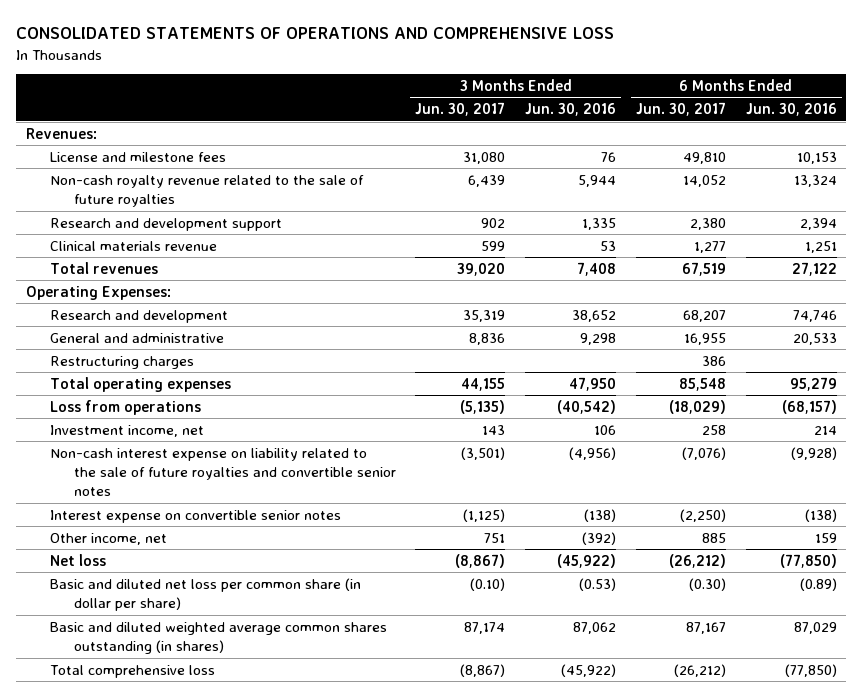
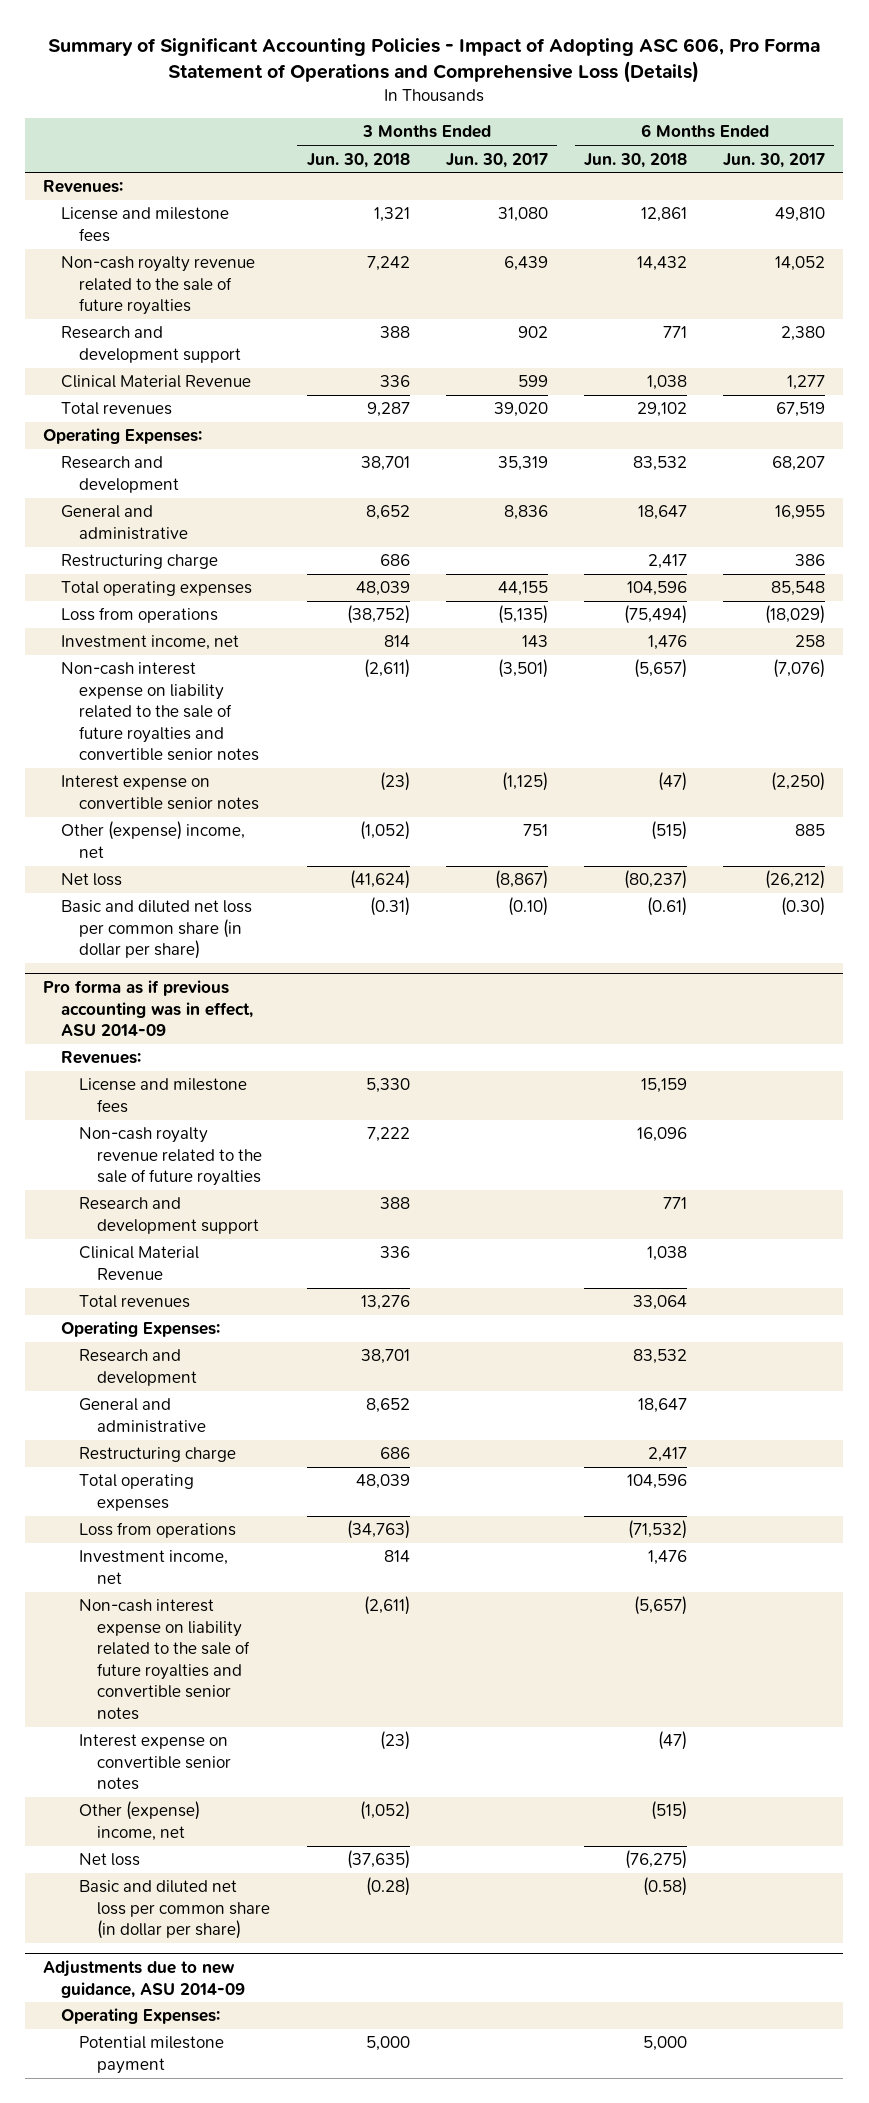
[16,27,615,40] CONSOLIDATED STATEMENTS OF OPERATIONS AND COMPREHENSIVE LOSS -> [48,37,821,84] Summary of Significant Accounting Policies - Impact of Adopting ASC 606, Pro Forma Statement of Operations and Comprehensive Loss (Details)
[525,103,617,117] Jun. 30, 2016 -> none
[745,103,837,117] Jun. 30, 2016 -> none
none -> [306,152,410,168] Jun. 30, 2018
none -> [583,152,687,168] Jun. 30, 2018
[49,240,217,251] Clinical materials revenue -> [61,375,252,389] Clinical Material Revenue
[49,355,194,369] Restructuring charges -> [61,554,219,570] Restructuring charge
[49,532,167,545] Other income, net -> [61,821,246,858] Other (expense) income, net
[49,621,387,654] Basic and diluted weighted average common shares outstanding (in shares) -> none
[49,664,215,678] Total comprehensive loss -> none
none -> [43,980,254,1037] Pro forma as if previous accounting was in effect, ASU 2014-09
none -> [61,1051,142,1065] Revenues:
none -> [79,1078,248,1113] License and milestone fees
none -> [79,1127,263,1187] Non-cash royalty revenue related to the sale of future royalties
none -> [79,1197,260,1234] Research and development support
none -> [79,1246,200,1280] Clinical Material Revenue
none -> [79,1295,191,1309] Total revenues
none -> [61,1321,221,1338] Operating Expenses:
none -> [79,1349,198,1386] Research and development
none -> [79,1398,207,1433] General and administrative
none -> [79,1447,237,1463] Restructuring charge
none -> [79,1474,195,1511] Total operating expenses
none -> [79,1522,237,1539] Loss from operations
none -> [79,1550,229,1584] Investment income, net
none -> [79,1599,251,1720] Non-cash interest expense on liability related to the sale of future royalties and convertible senior notes
none -> [79,1734,232,1791] Interest expense on convertible senior notes
none -> [79,1801,201,1841] Other (expense) income, net
none -> [79,1853,141,1867] Net loss
none -> [79,1880,271,1940] Basic and diluted net loss per common share (in dollar per share)
none -> [43,1960,246,1998] Adjustments due to new guidance, ASU 2014-09
none -> [61,2008,221,2025] Operating Expenses:
none -> [79,2036,225,2074] Potential milestone payment

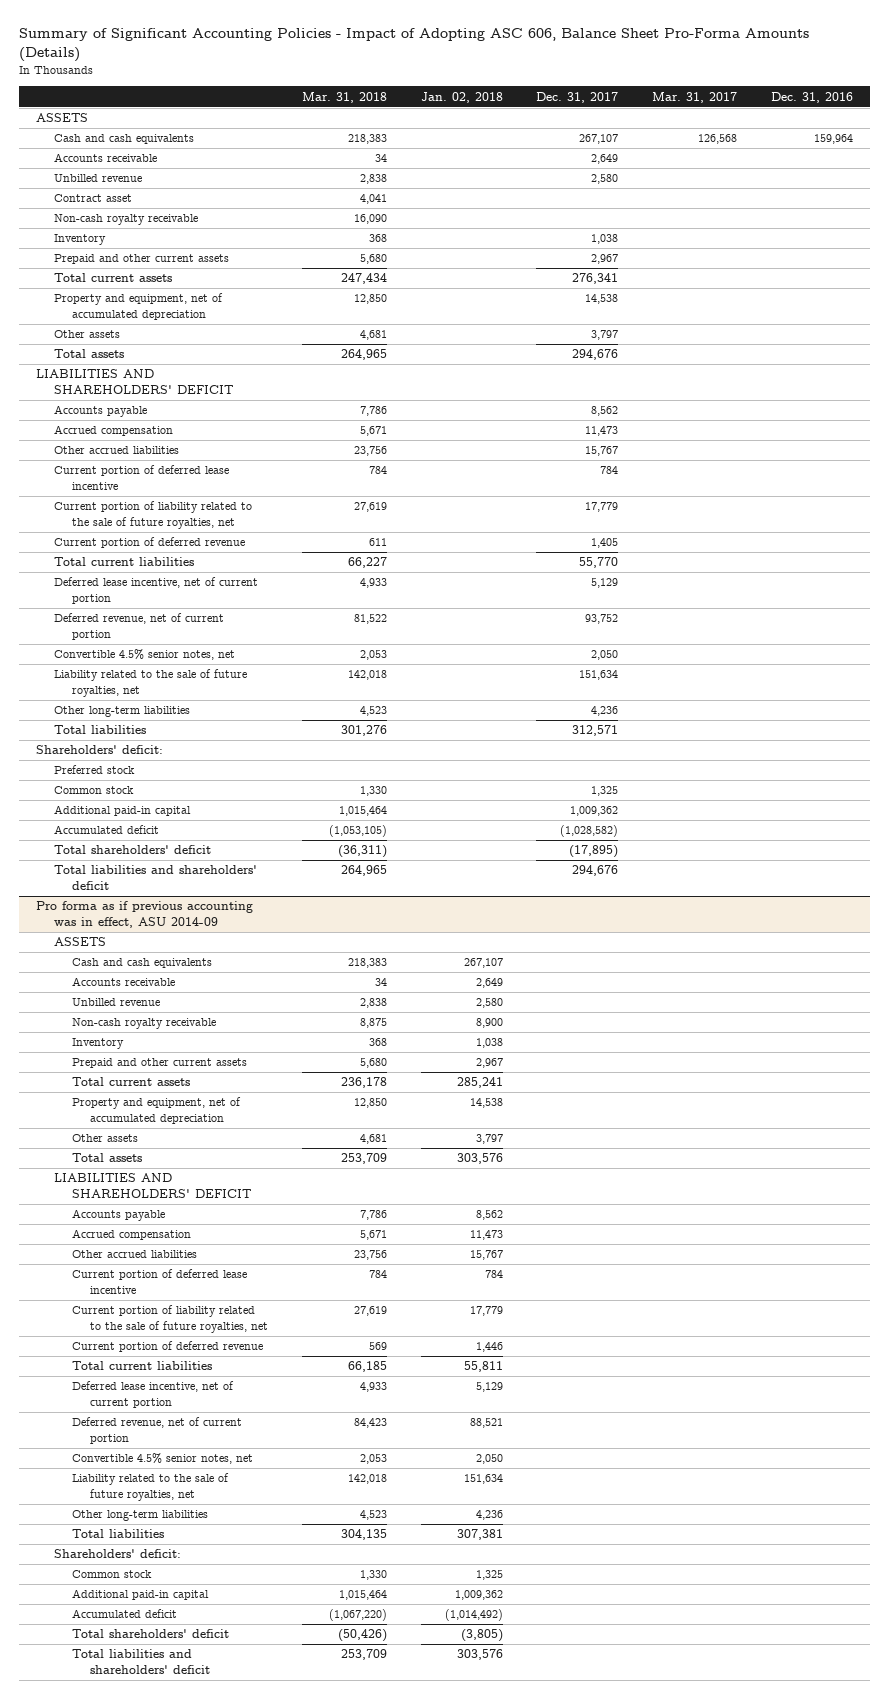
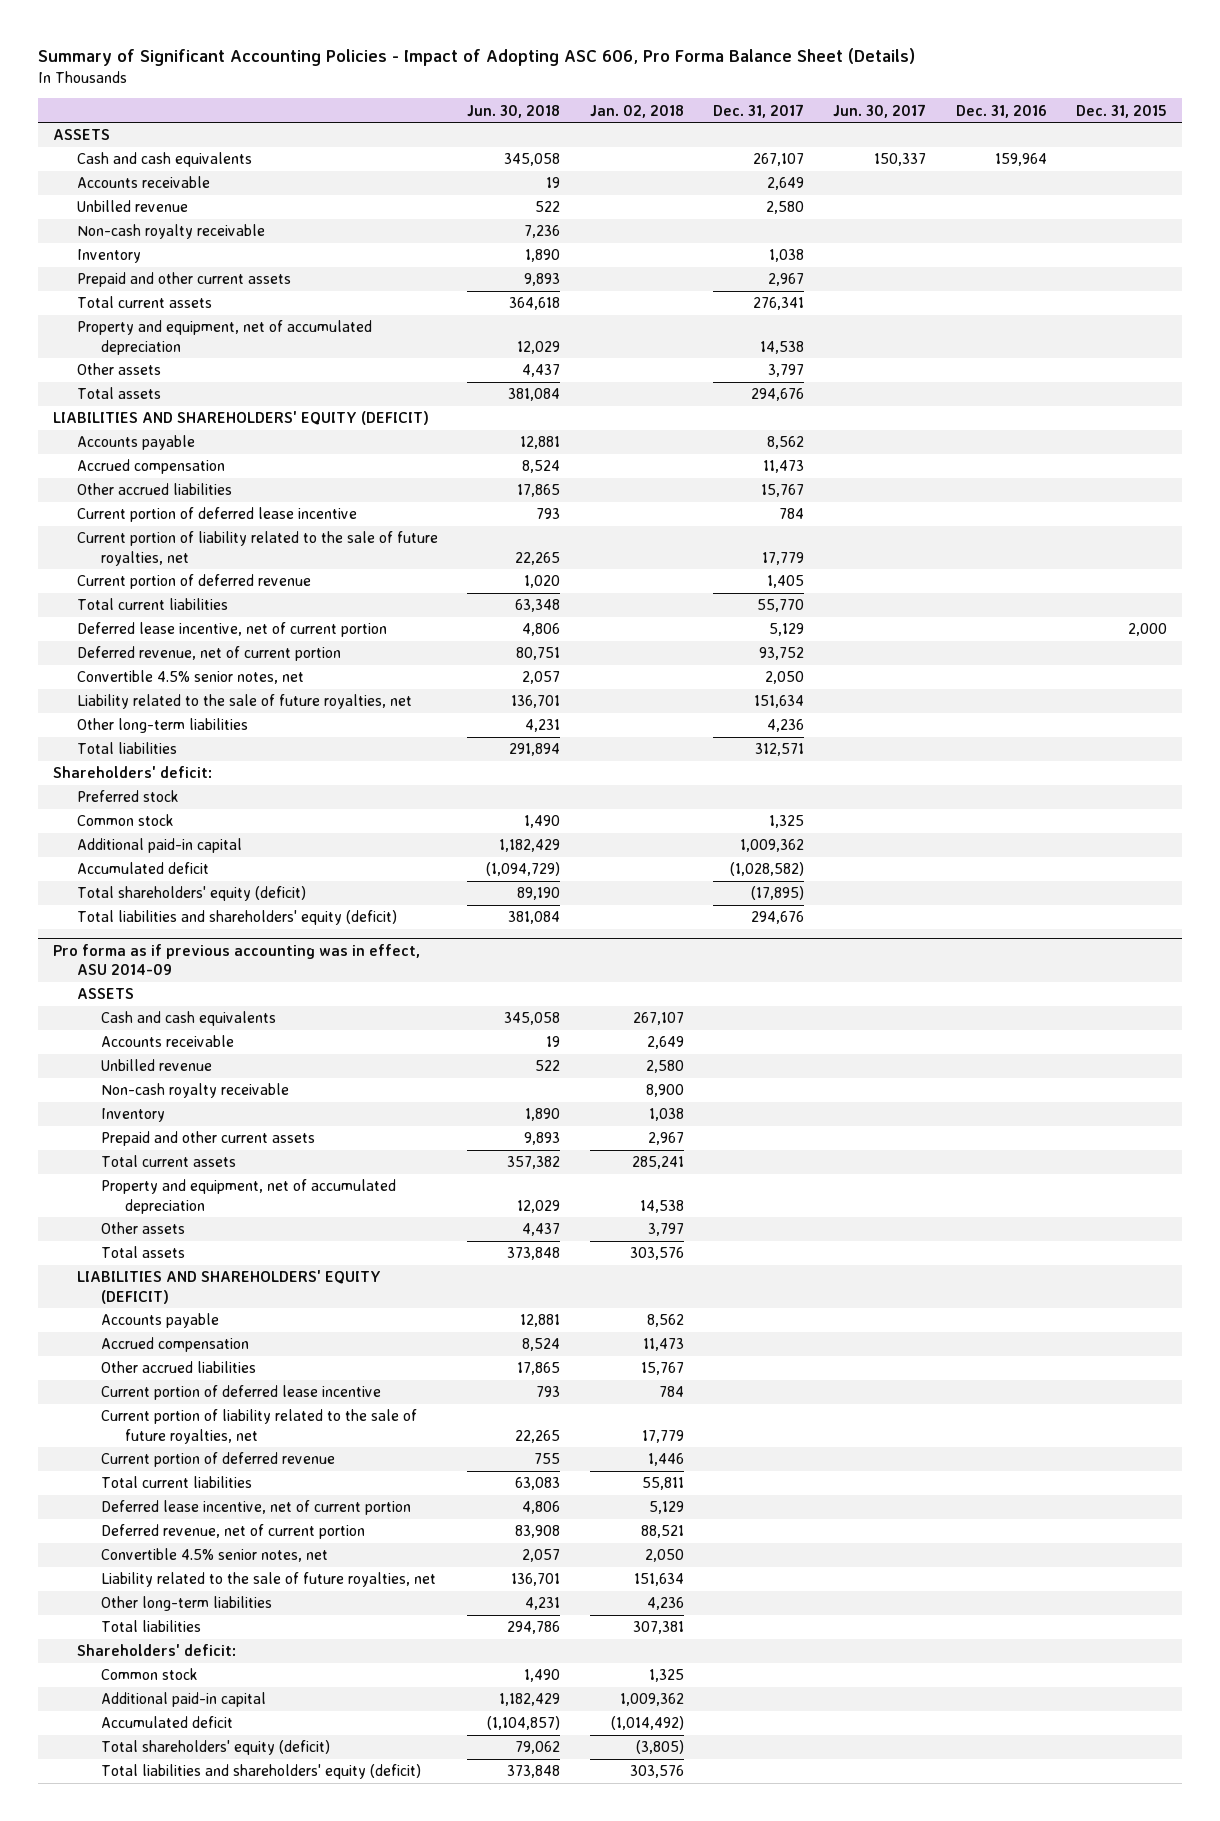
[19,28,810,63] Summary of Significant Accounting Policies - Impact of Adopting ASC 606, Balance Sheet Pro-Forma Amounts (Details) -> [38,48,916,67] Summary of Significant Accounting Policies - Impact of Adopting ASC 606, Pro Forma Balance Sheet (Details)
[301,91,387,103] Mar. 31, 2018 -> none
[652,91,738,103] Mar. 31, 2017 -> none
none -> [467,104,561,118] Jun. 30, 2018
none -> [833,103,927,118] Jun. 30, 2017
none -> [1076,104,1168,118] Dec. 31, 2015
[54,194,133,203] Contract asset -> none
[36,369,234,394] LIABILITIES AND SHAREHOLDERS' DEFICIT -> [53,411,430,426] LIABILITIES AND SHAREHOLDERS' EQUITY (DEFICIT)
[54,845,212,855] Total shareholders' deficit -> [77,886,307,902] Total shareholders' equity (deficit)
[54,865,258,890] Total liabilities and shareholders' deficit -> [77,910,398,926] Total liabilities and shareholders' equity (deficit)
[54,1173,252,1198] LIABILITIES AND SHAREHOLDERS' DEFICIT -> [77,1270,382,1304] LIABILITIES AND SHAREHOLDERS' EQUITY (DEFICIT)
[72,1629,230,1639] Total shareholders' deficit -> [101,1740,331,1756] Total shareholders' equity (deficit)
[72,1649,211,1674] Total liabilities and shareholders' deficit -> [101,1764,422,1780] Total liabilities and shareholders' equity (deficit)

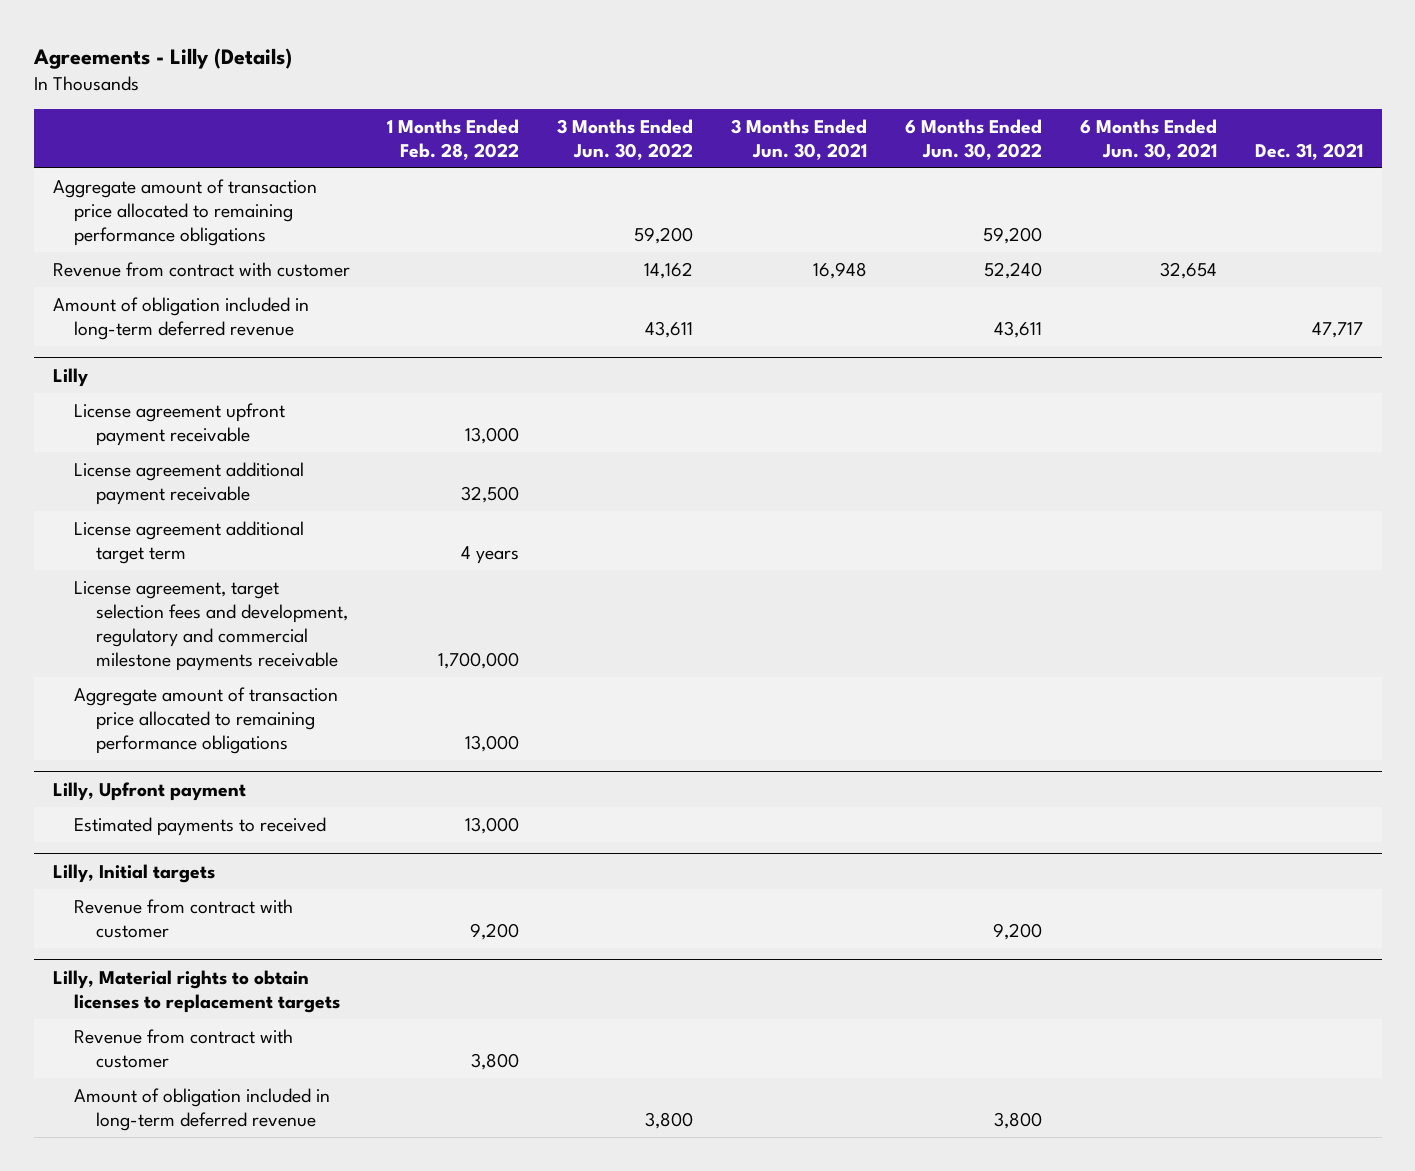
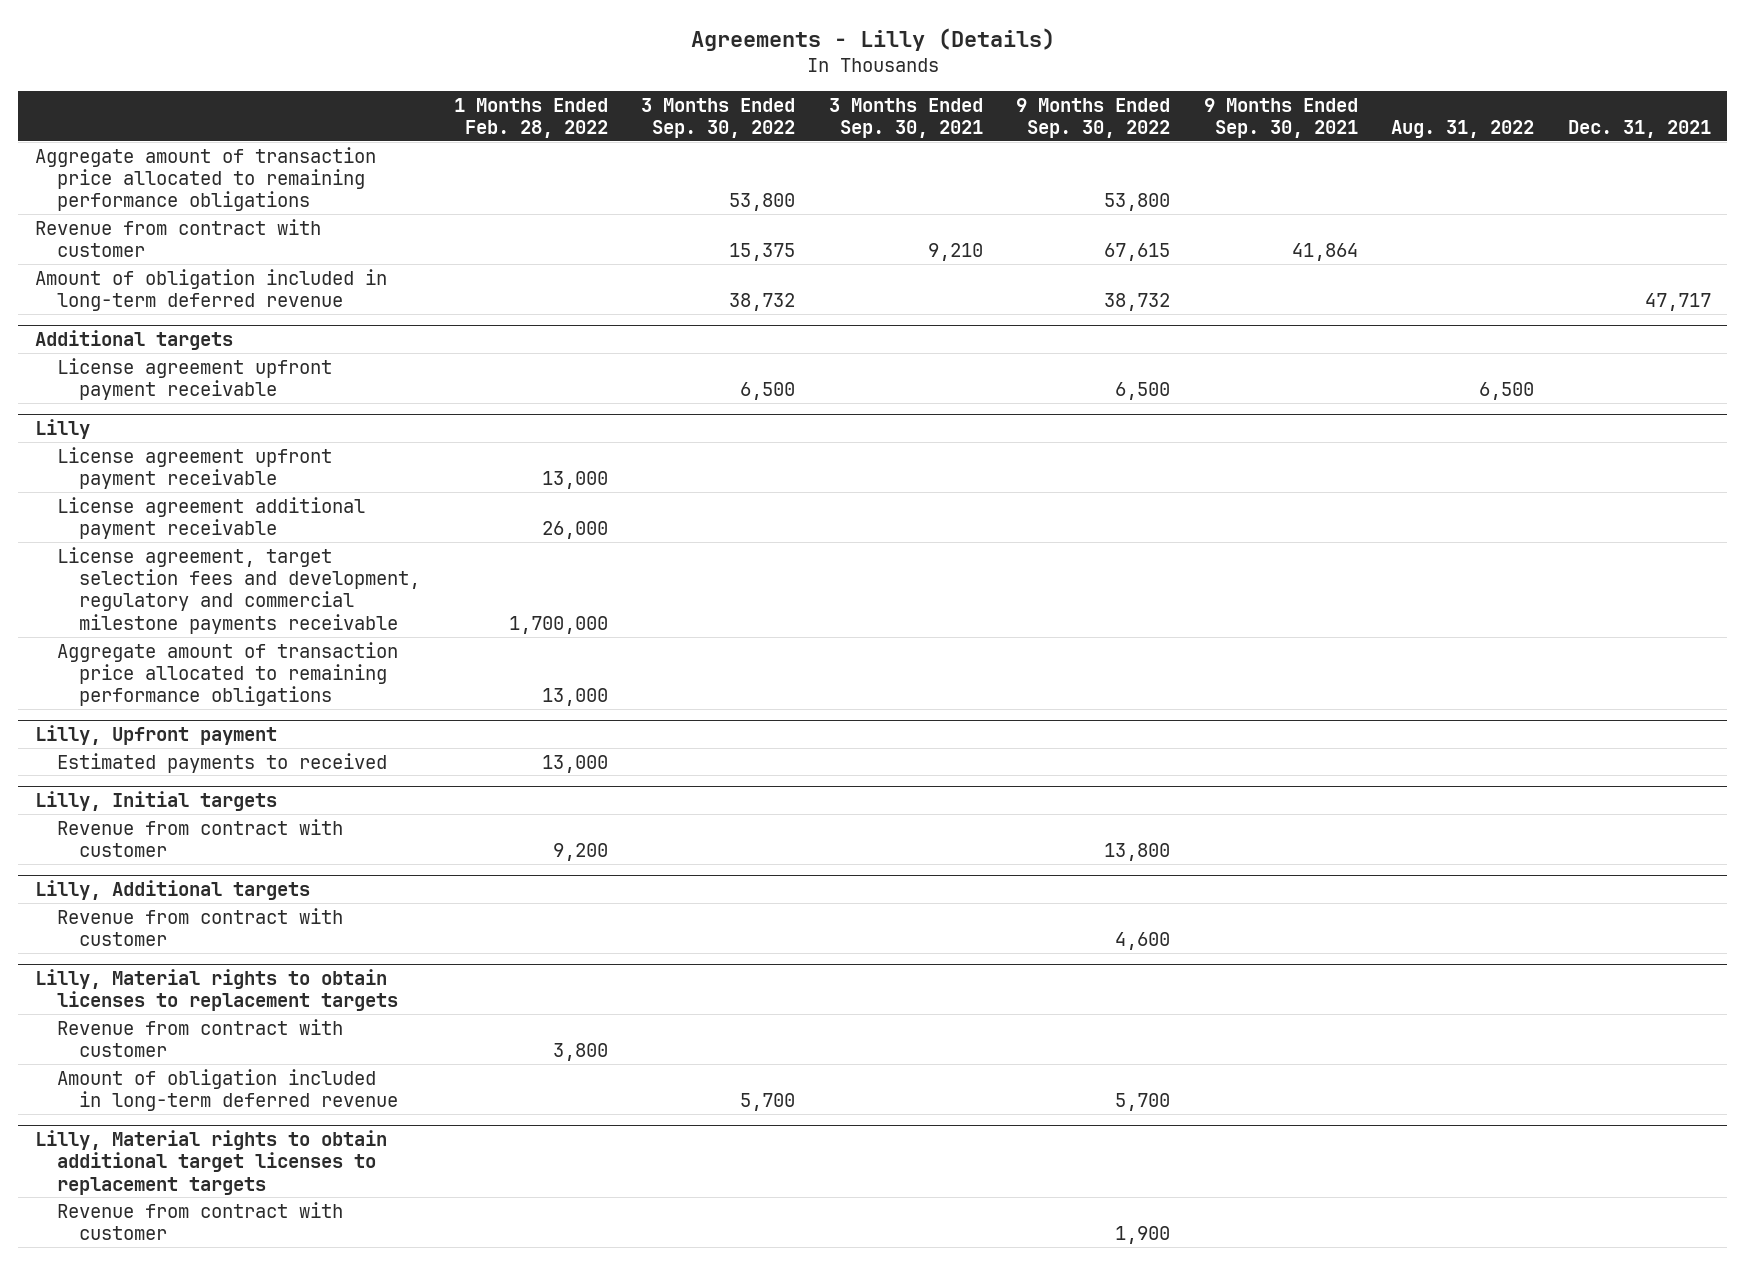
[557,118,694,160] 3 Months Ended Jun. 30, 2022 -> none
[731,118,868,160] 3 Months Ended Jun. 30, 2021 -> none
[905,118,1043,160] 6 Months Ended Jun. 30, 2022 -> none
[1079,118,1217,160] 6 Months Ended Jun. 30, 2021 -> none
none -> [641,97,796,139] 3 Months Ended Sep. 30, 2022
none -> [828,97,983,139] 3 Months Ended Sep. 30, 2021
none -> [1016,97,1171,139] 9 Months Ended Sep. 30, 2022
none -> [1203,97,1358,139] 9 Months Ended Sep. 30, 2021
none -> [1391,120,1535,139] Aug. 31, 2022
none -> [34,329,233,350] Additional targets
none -> [56,357,332,400] License agreement upfront payment receivable
[74,520,305,564] License agreement additional target term -> none
[461,485,520,503] 32,500 -> [541,520,608,539] 26,000
none -> [34,879,310,900] Lilly, Additional targets
none -> [56,907,343,946] Revenue from contract with customer
none -> [34,1129,387,1195] Lilly, Material rights to obtain additional target licenses to replacement targets
none -> [56,1201,343,1240] Revenue from contract with customer

